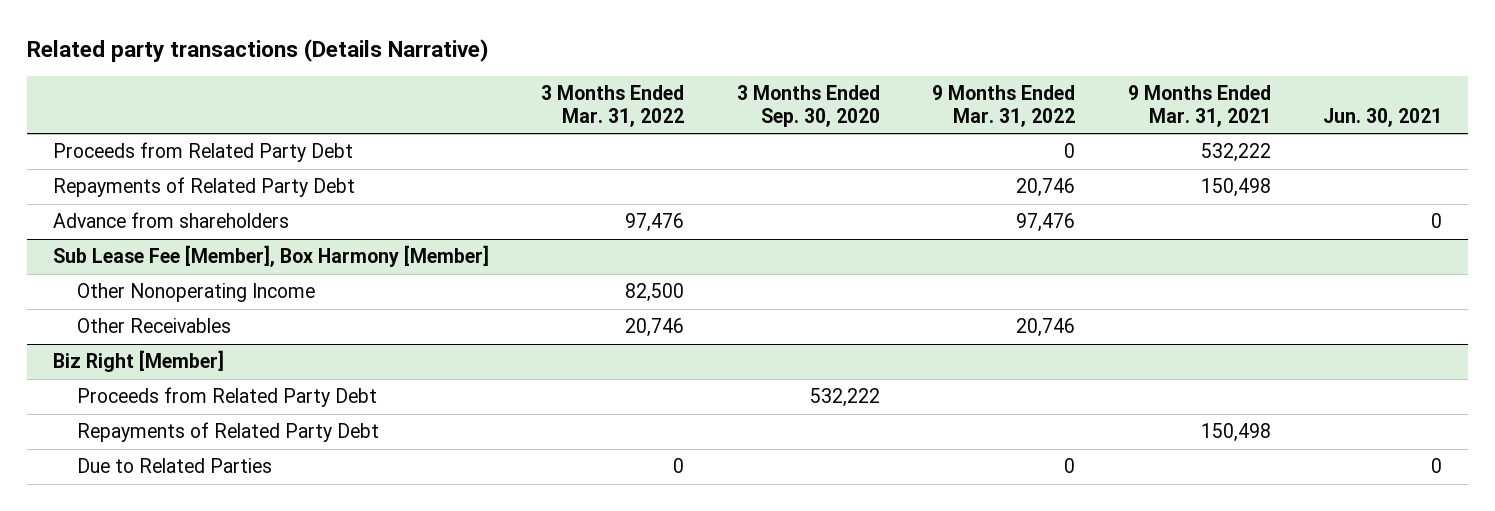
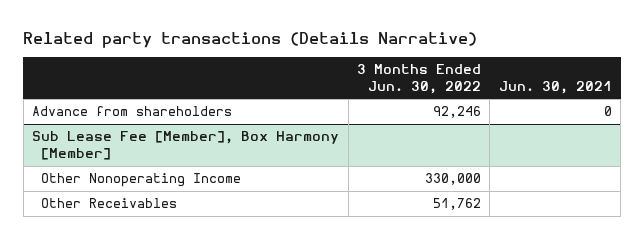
[541,85,685,127] 3 Months Ended Mar. 31, 2022 -> none
[736,85,880,127] 3 Months Ended Sep. 30, 2020 -> none
[932,85,1076,127] 9 Months Ended Mar. 31, 2022 -> none
[1127,85,1271,127] 9 Months Ended Mar. 31, 2021 -> none
none -> [356,64,481,94] 3 Months Ended Jun. 30, 2022
[52,142,353,163] Proceeds from Related Party Debt -> none
[52,177,355,198] Repayments of Related Party Debt -> none
[52,350,224,373] Biz Right [Member] -> none
[77,387,378,408] Proceeds from Related Party Debt -> none
[77,422,380,443] Repayments of Related Party Debt -> none
[77,458,273,474] Due to Related Parties -> none

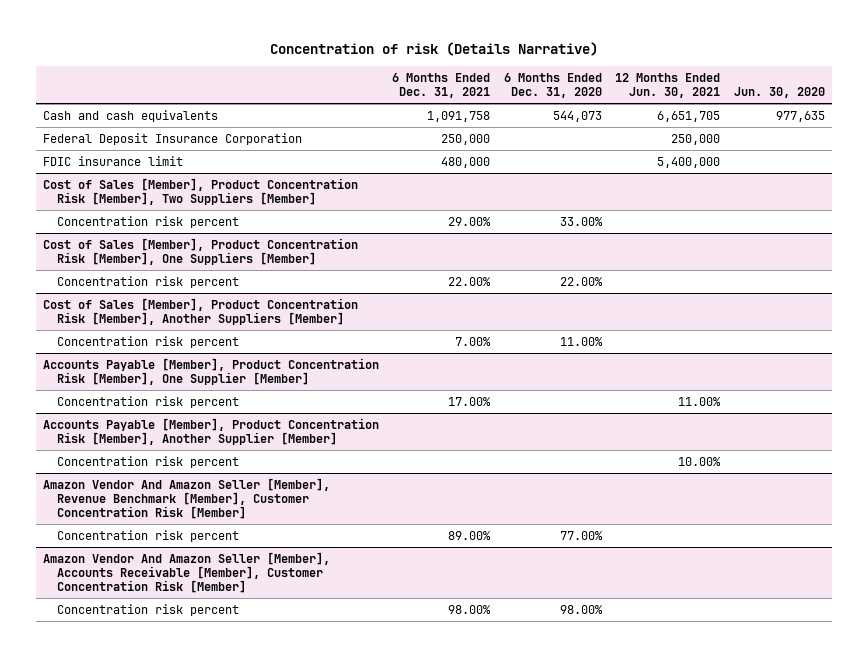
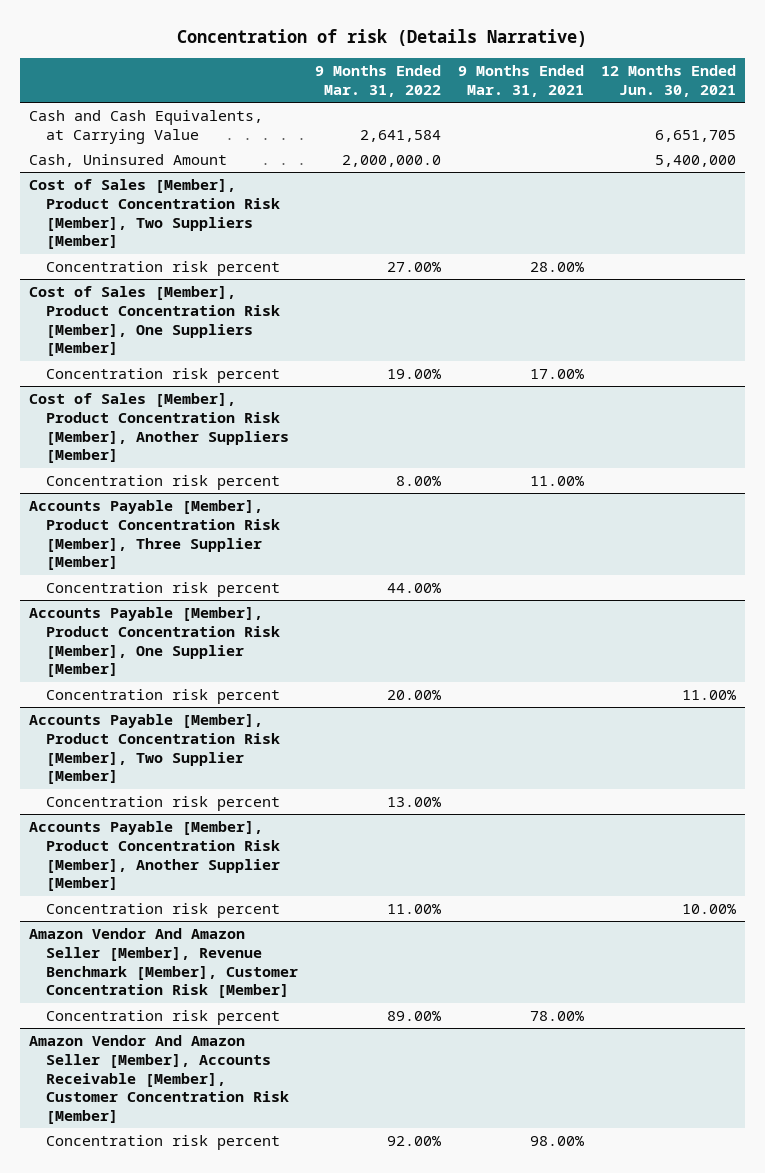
[392,72,491,98] 6 Months Ended Dec. 31, 2021 -> none
[503,72,602,98] 6 Months Ended Dec. 31, 2020 -> none
[733,86,825,98] Jun. 30, 2020 -> none
none -> [314,64,441,97] 9 Months Ended Mar. 31, 2022
none -> [457,64,584,97] 9 Months Ended Mar. 31, 2021
[42,132,302,145] Federal Deposit Insurance Corporation -> none
[42,109,218,122] Cash and cash equivalents -> [28,109,263,144] Cash and Cash Equivalents, at Carrying Value
[42,155,183,166] FDIC insurance limit -> [28,153,227,167] Cash, Uninsured Amount
none -> [28,499,280,571] Accounts Payable [Member], Product Concentration Risk [Member], Three Supplier [Member]
none -> [45,581,280,597] Concentration risk percent
none -> [28,713,280,785] Accounts Payable [Member], Product Concentration Risk [Member], Two Supplier [Member]
none -> [45,795,280,811] Concentration risk percent

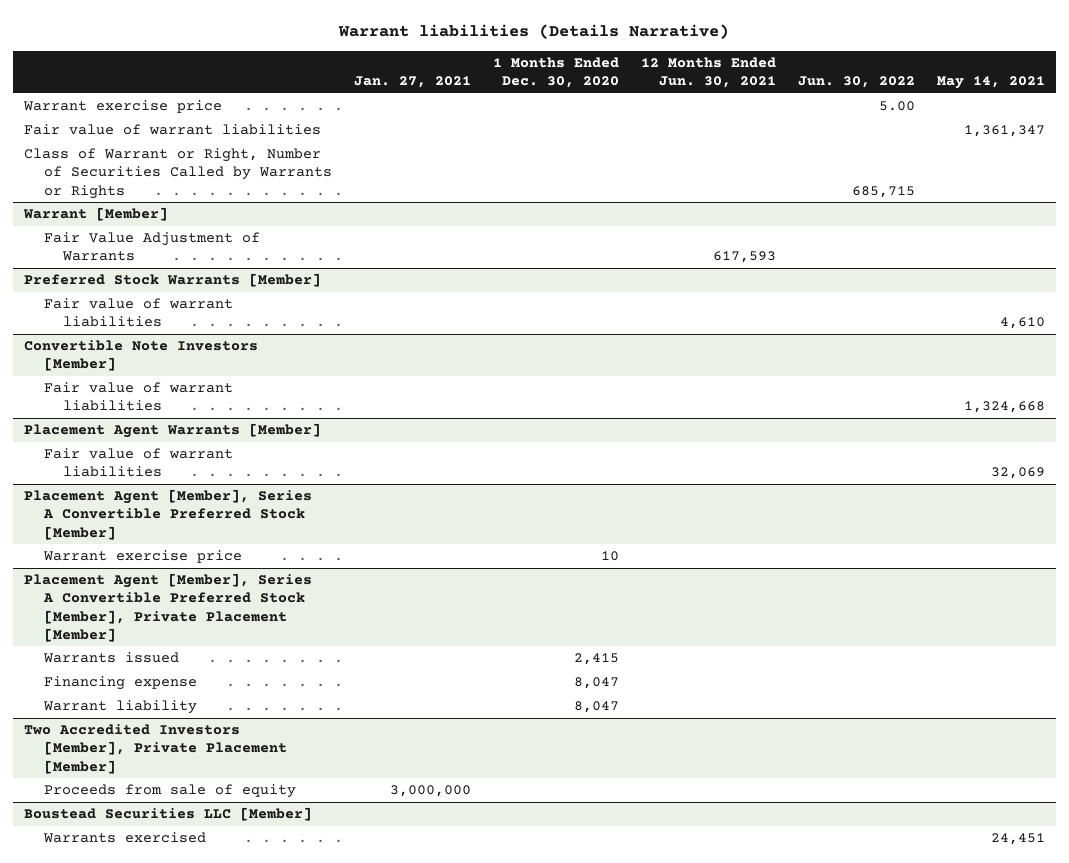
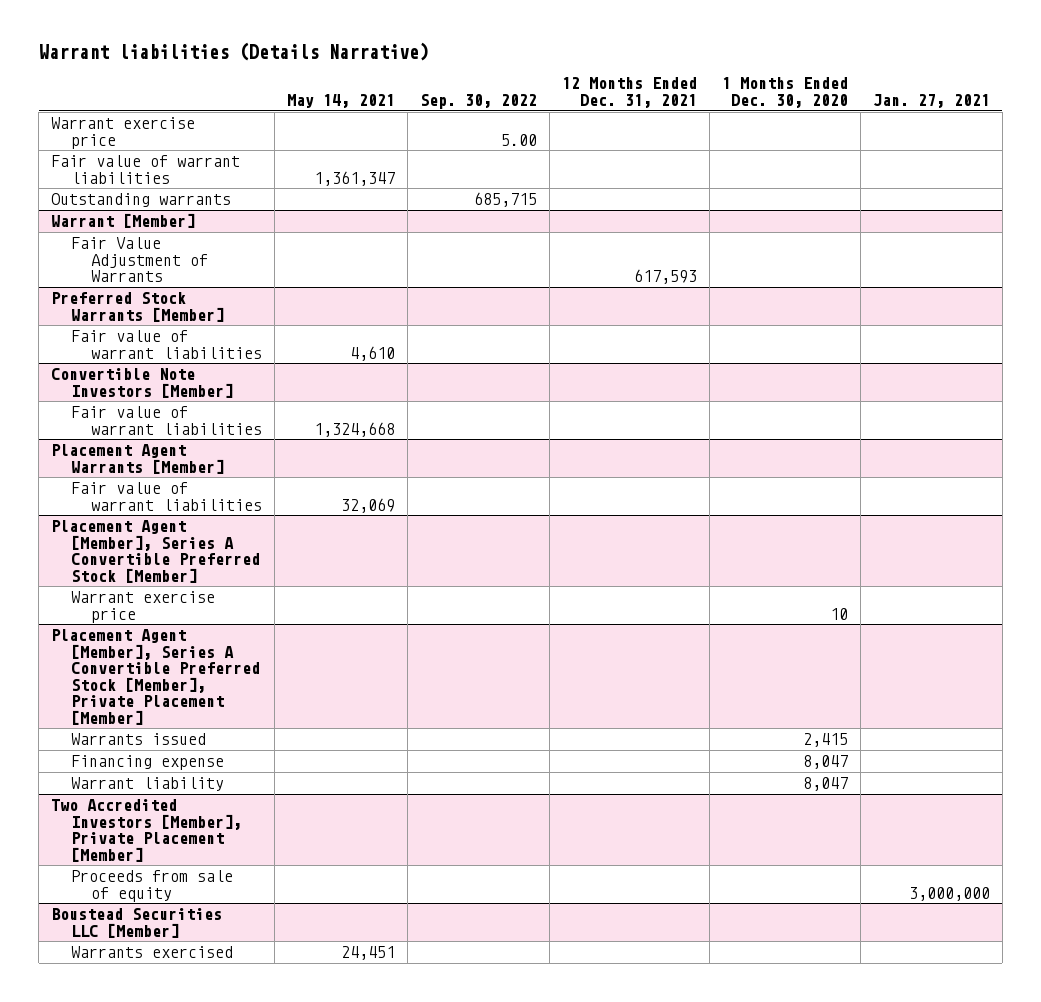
[640,57,776,89] 12 Months Ended Jun. 30, 2021 -> none
[797,76,915,89] Jun. 30, 2022 -> none
none -> [419,94,537,110] Sep. 30, 2022
none -> [561,77,697,109] 12 Months Ended Dec. 31, 2021
[23,148,332,199] Class of Warrant or Right, Number of Securities Called by Warrants or Rights -> [51,192,232,207] Outstanding warrants

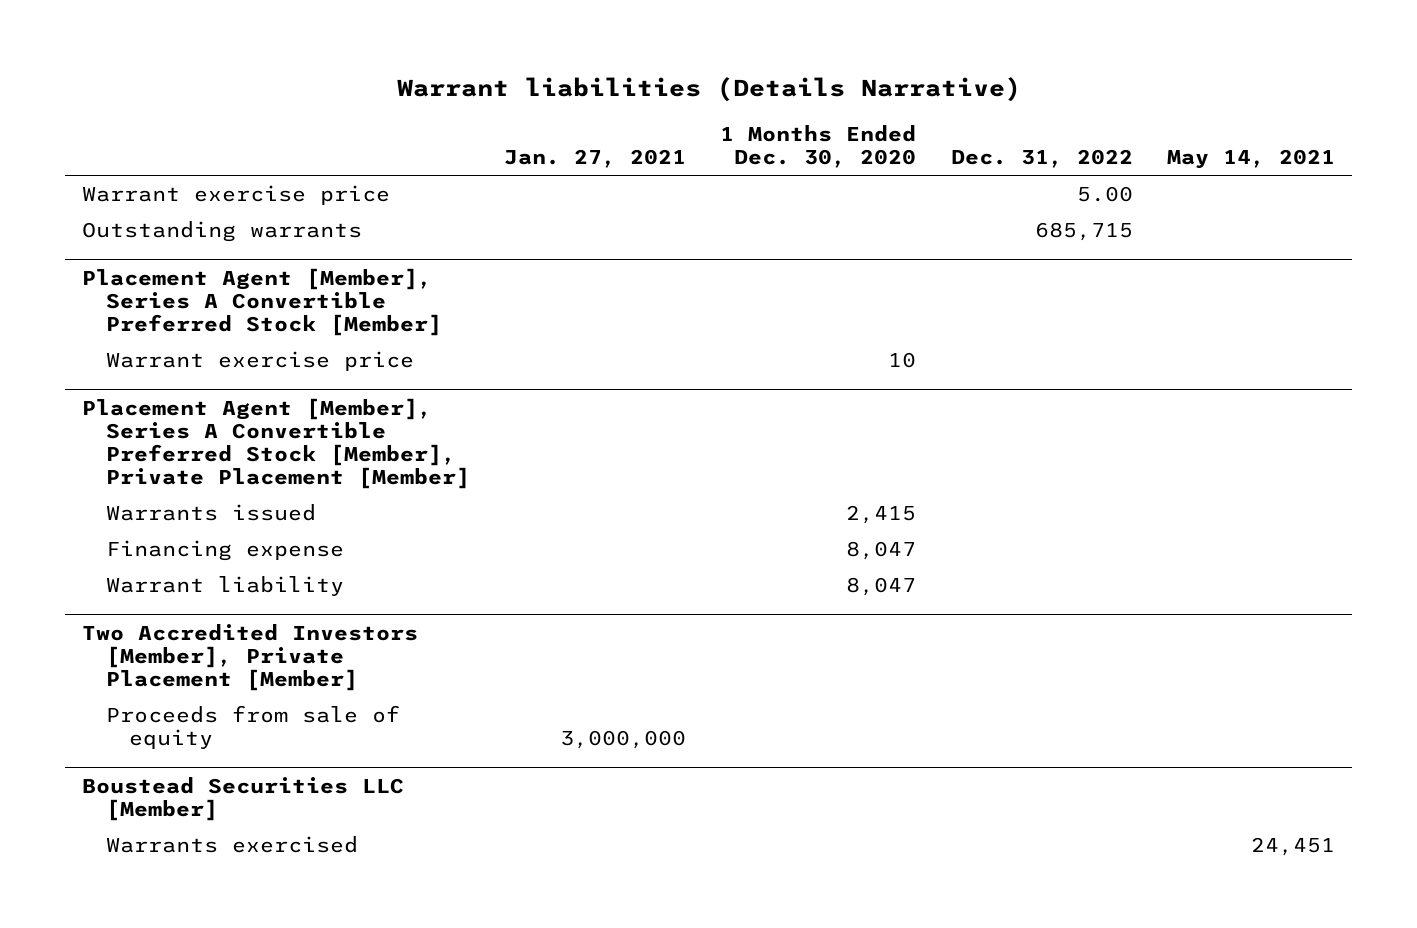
[419,94,537,110] Sep. 30, 2022 -> none
[561,77,697,109] 12 Months Ended Dec. 31, 2021 -> none
none -> [950,149,1133,169] Dec. 31, 2022
[51,154,241,184] Fair value of warrant liabilities -> none
[51,212,196,228] Warrant [Member] -> none
[71,236,209,283] Fair Value Adjustment of Warrants -> none
[51,291,225,322] Preferred Stock Warrants [Member] -> none
[71,329,263,359] Fair value of warrant liabilities -> none
[51,367,234,398] Convertible Note Investors [Member] -> none
[71,405,263,435] Fair value of warrant liabilities -> none
[51,443,225,474] Placement Agent Warrants [Member] -> none
[71,481,263,511] Fair value of warrant liabilities -> none

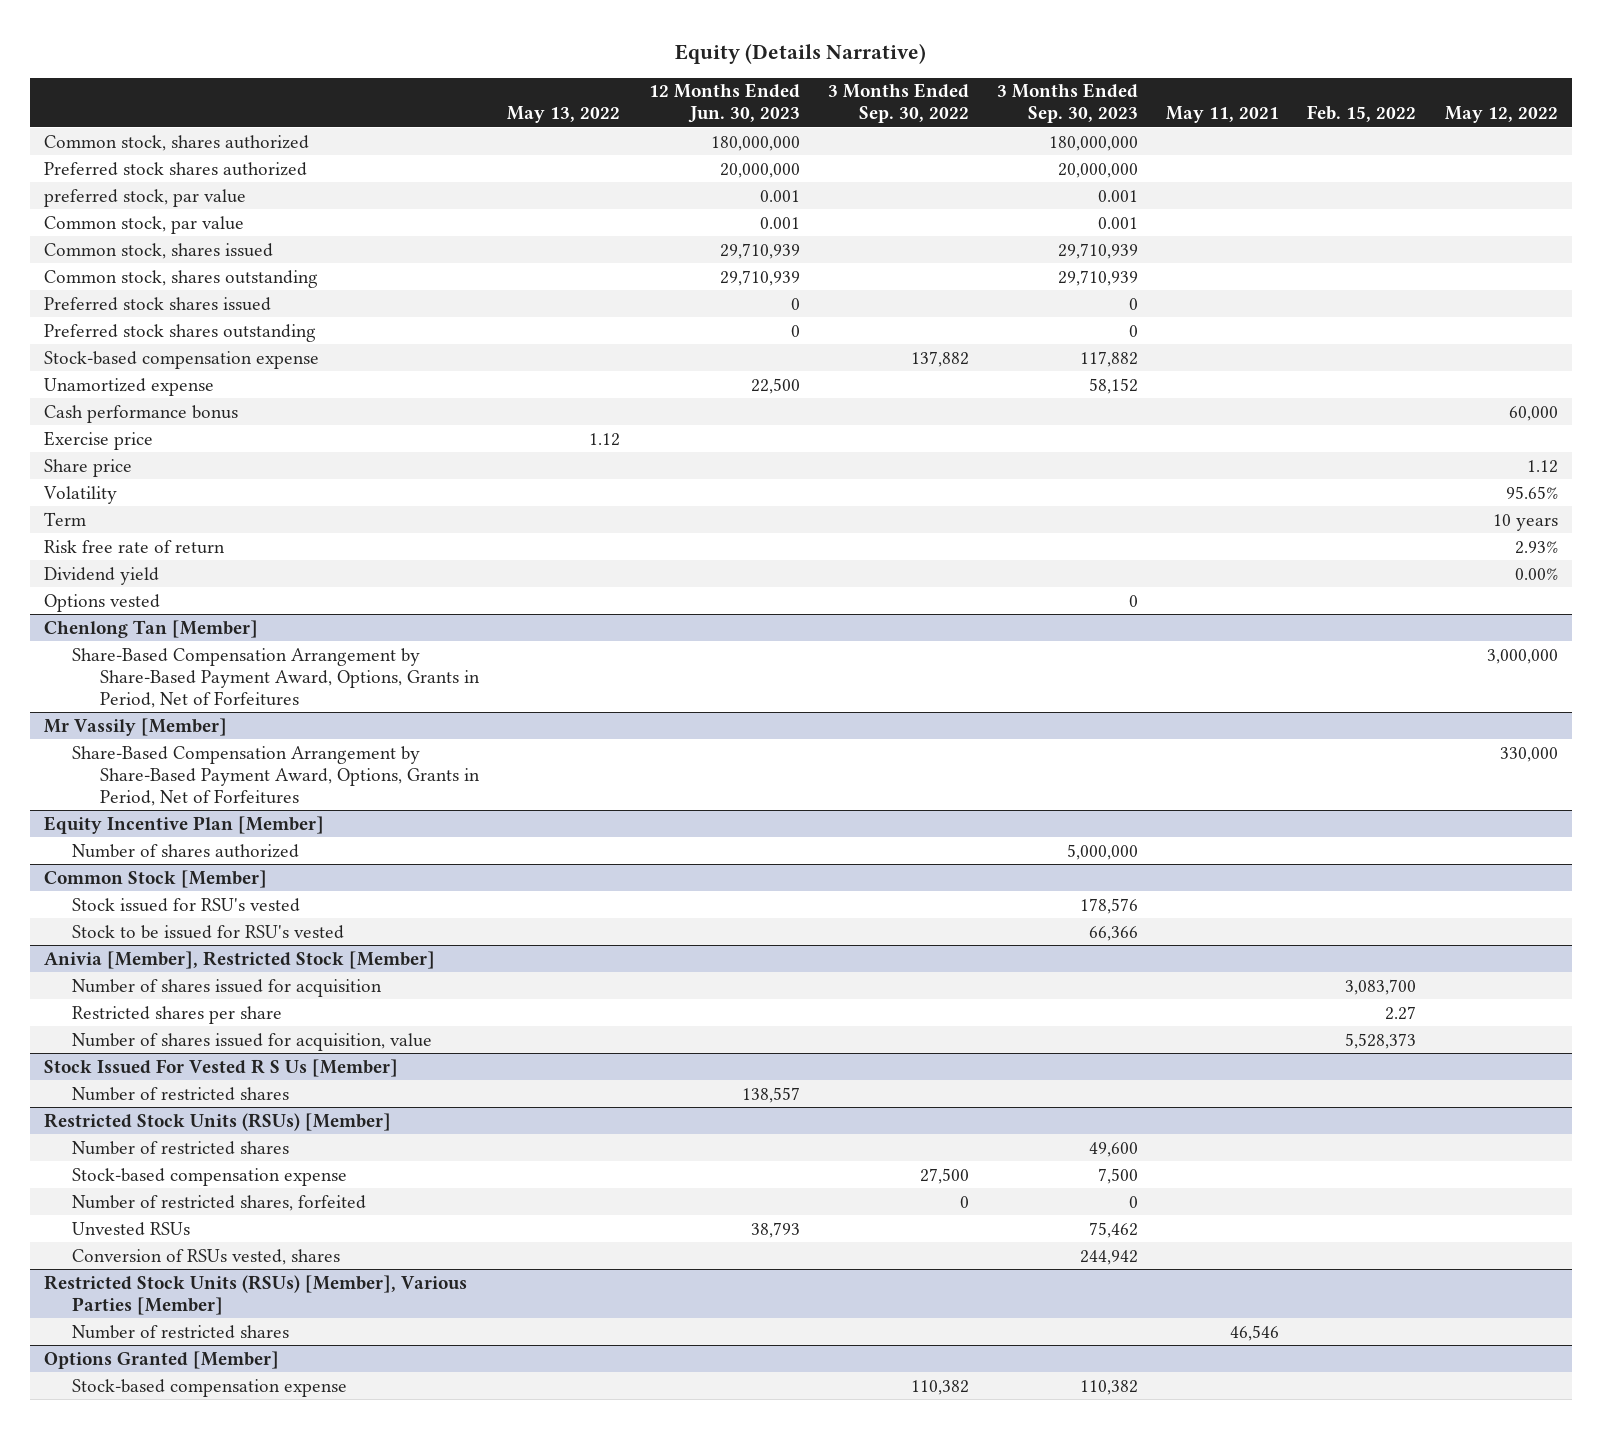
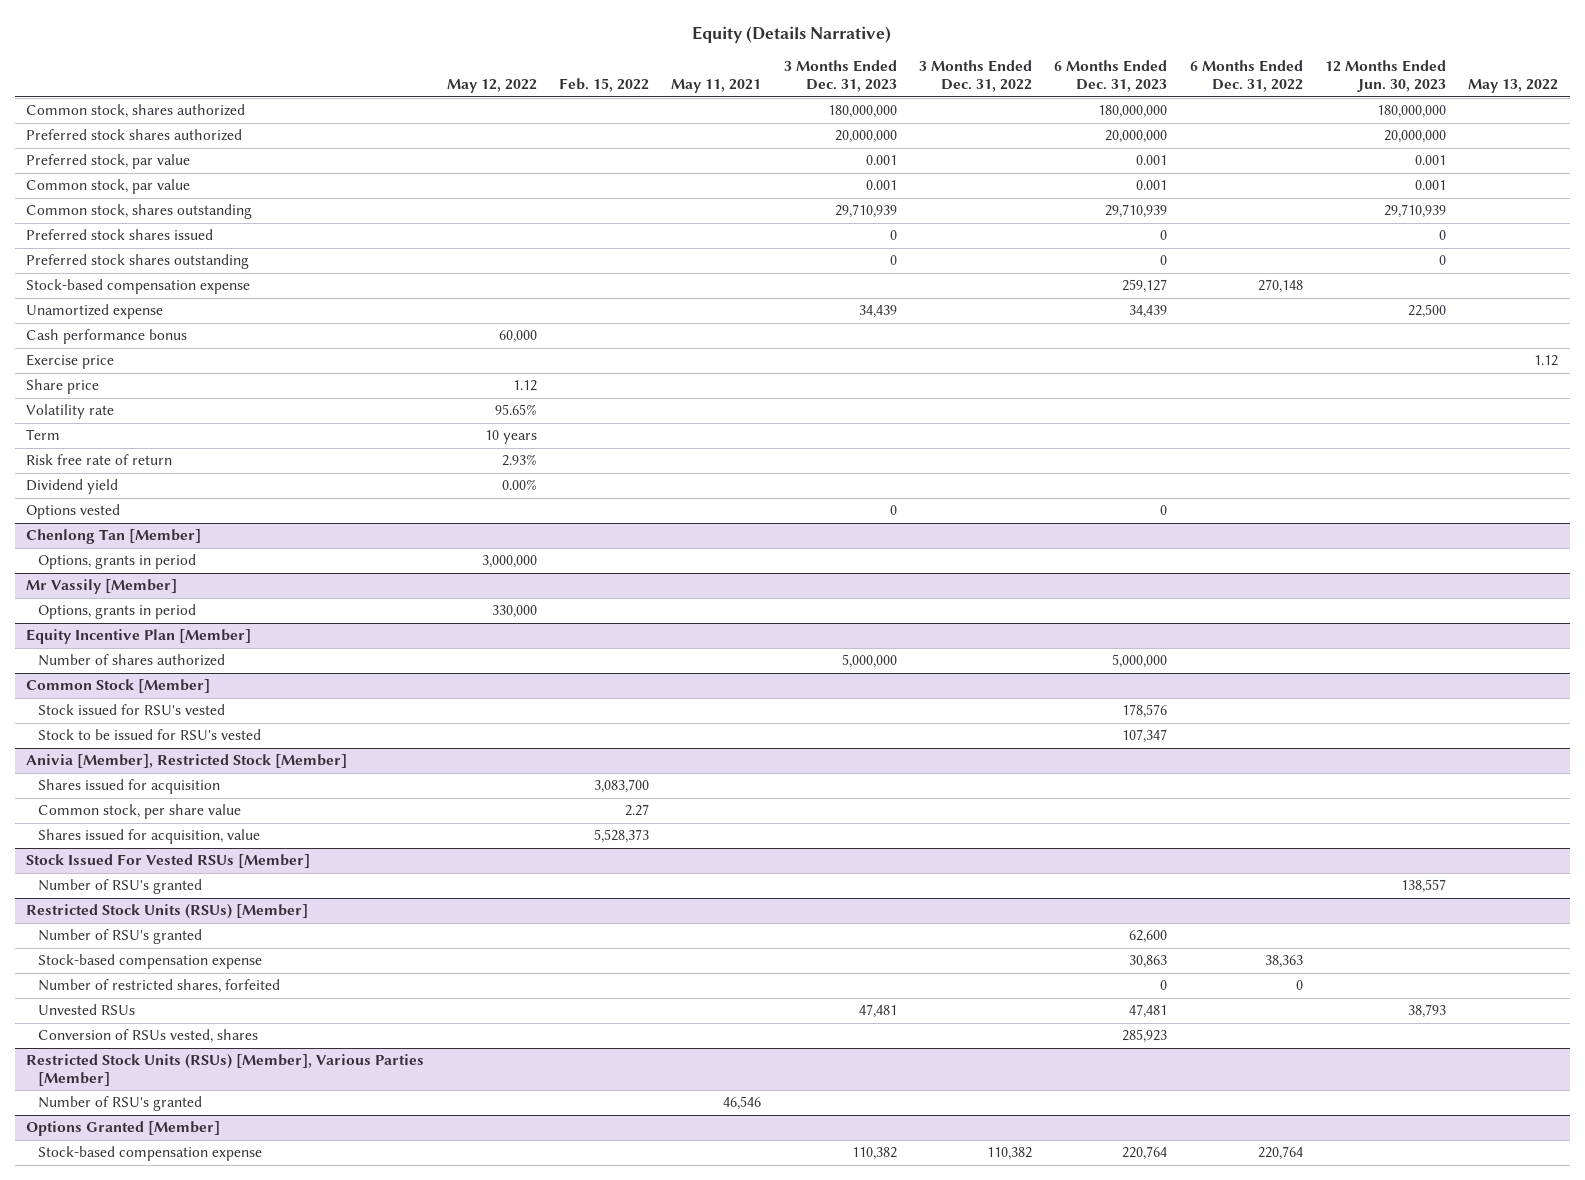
[827,83,969,124] 3 Months Ended Sep. 30, 2022 -> none
[997,83,1139,124] 3 Months Ended Sep. 30, 2023 -> none
none -> [783,60,897,93] 3 Months Ended Dec. 31, 2023
none -> [919,60,1033,93] 3 Months Ended Dec. 31, 2022
none -> [1054,60,1168,93] 6 Months Ended Dec. 31, 2023
none -> [1189,60,1303,93] 6 Months Ended Dec. 31, 2022
[43,188,246,207] preferred stock, par value -> [26,154,191,170] Preferred stock, par value
[43,242,273,259] Common stock, shares issued -> none
[42,485,117,504] Volatility -> [26,404,115,420] Volatility rate
[71,647,481,708] Share-Based Compensation Arrangement by Share-Based Payment Award, Options, Grants in Period, Net of Forfeitures -> [37,554,196,570] Options, grants in period
[71,745,481,806] Share-Based Compensation Arrangement by Share-Based Payment Award, Options, Grants in Period, Net of Forfeitures -> [37,604,196,620] Options, grants in period
[71,978,382,997] Number of shares issued for acquisition -> [37,779,220,795] Shares issued for acquisition
[71,1005,282,1024] Restricted shares per share -> [37,804,241,820] Common stock, per share value
[71,1032,432,1051] Number of shares issued for acquisition, value -> [37,829,260,845] Shares issued for acquisition, value
[43,1058,398,1077] Stock Issued For Vested R S Us [Member] -> [26,854,311,869] Stock Issued For Vested RSUs [Member]
[71,1086,289,1101] Number of restricted shares -> [37,879,202,895] Number of RSU's granted
[71,1140,289,1155] Number of restricted shares -> [37,929,202,945] Number of RSU's granted
[71,1324,289,1339] Number of restricted shares -> [37,1096,202,1112] Number of RSU's granted

